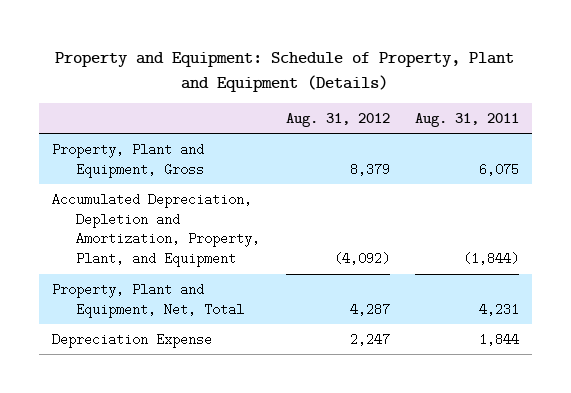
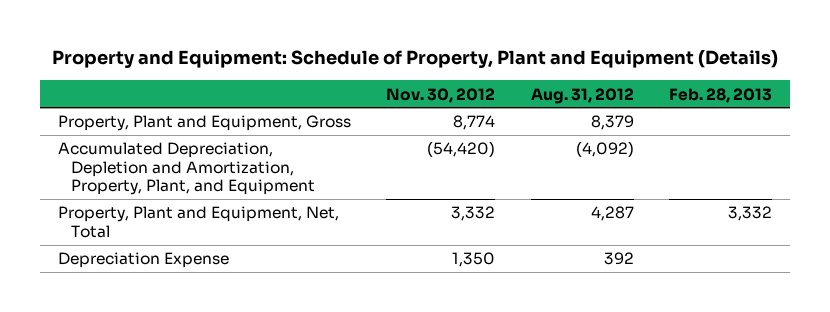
[415,113,520,128] Aug. 31, 2011 -> none
none -> [386,87,496,103] Nov. 30, 2012
none -> [669,87,773,103] Feb. 28, 2013
[349,332,390,346] 2,247 -> [603,252,634,266] 392

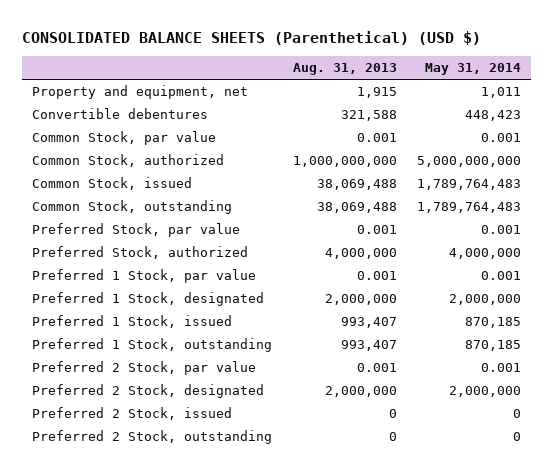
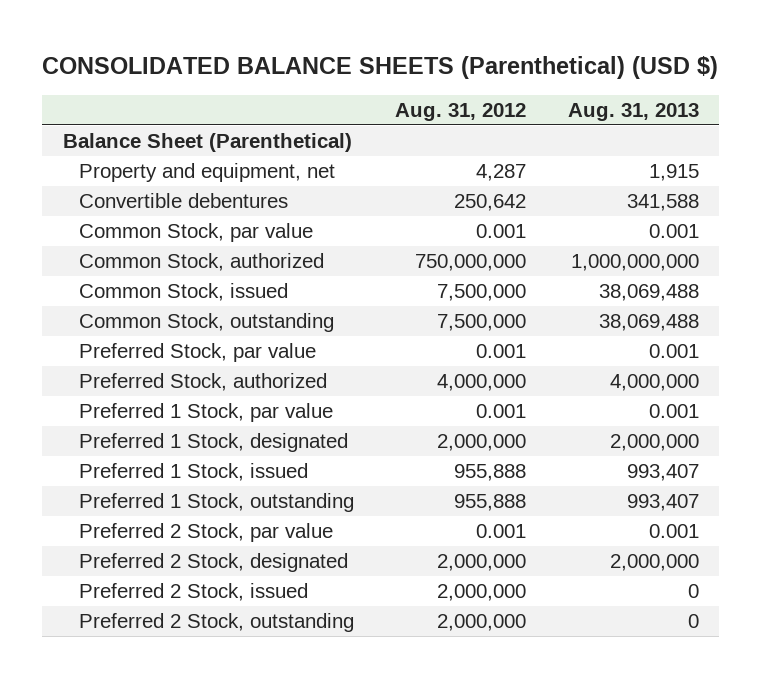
[424,63,521,76] May 31, 2014 -> none
none -> [395,102,527,121] Aug. 31, 2012
none -> [62,133,352,153] Balance Sheet (Parenthetical)
[340,110,397,122] 321,588 -> [626,194,699,212] 341,588

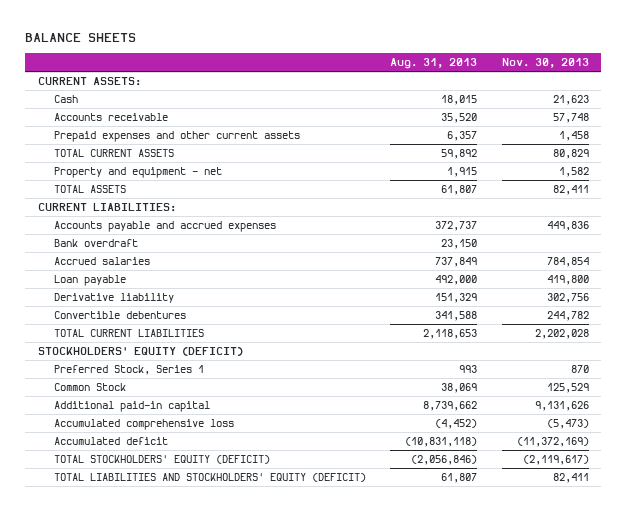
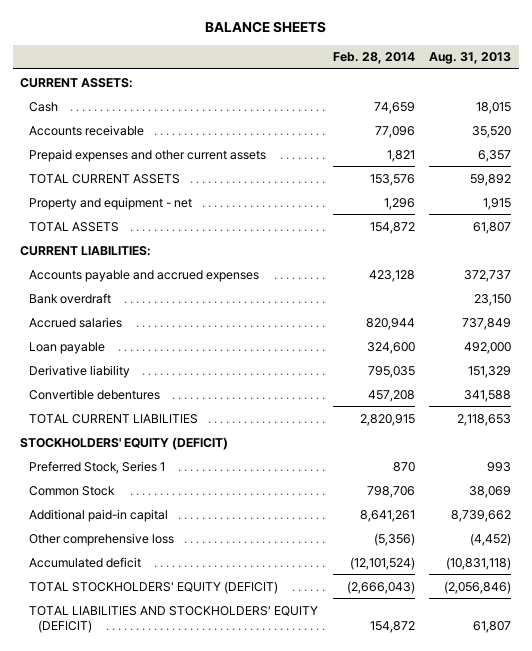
[501,57,589,68] Nov. 30, 2013 -> none
none -> [332,52,415,65] Feb. 28, 2014
[53,419,234,431] Accumulated comprehensive loss -> [29,532,175,546] Other comprehensive loss

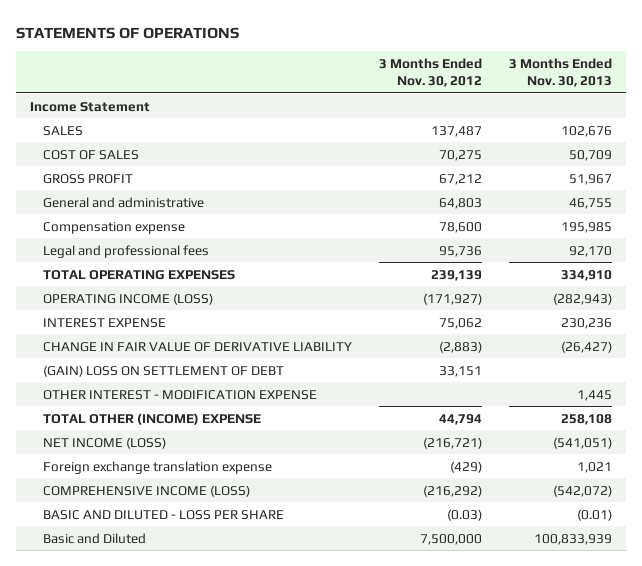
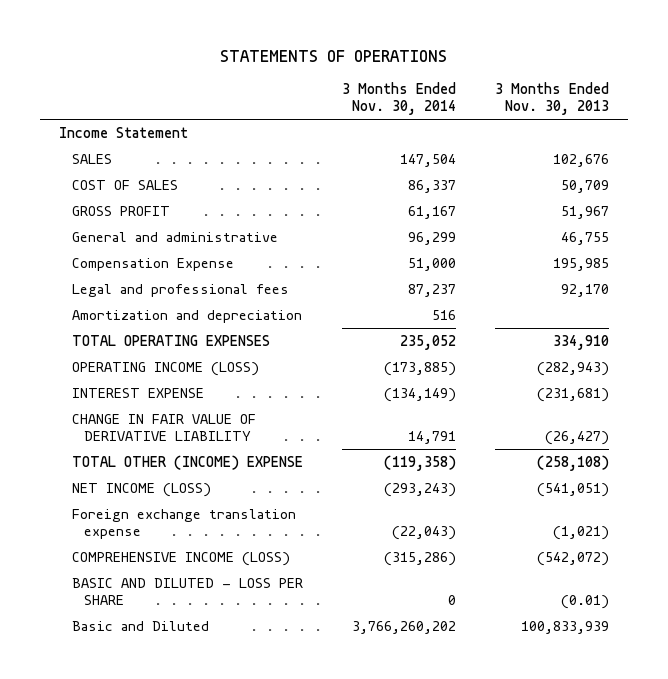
[379,57,483,88] 3 Months Ended Nov. 30, 2012 -> none
none -> [341,82,456,115] 3 Months Ended Nov. 30, 2014
[43,221,186,234] Compensation expense -> [71,258,234,272] Compensation Expense
none -> [71,310,302,324] Amortization and depreciation
[561,317,613,329] 230,236 -> [536,388,609,403] (231,681)
[43,364,285,377] (GAIN) LOSS ON SETTLEMENT OF DEBT -> none
[43,389,318,400] OTHER INTEREST - MODIFICATION EXPENSE -> none
[561,413,613,425] 258,108 -> [536,455,609,472] (258,108)
[577,461,613,473] 1,021 -> [552,525,609,540] (1,021)

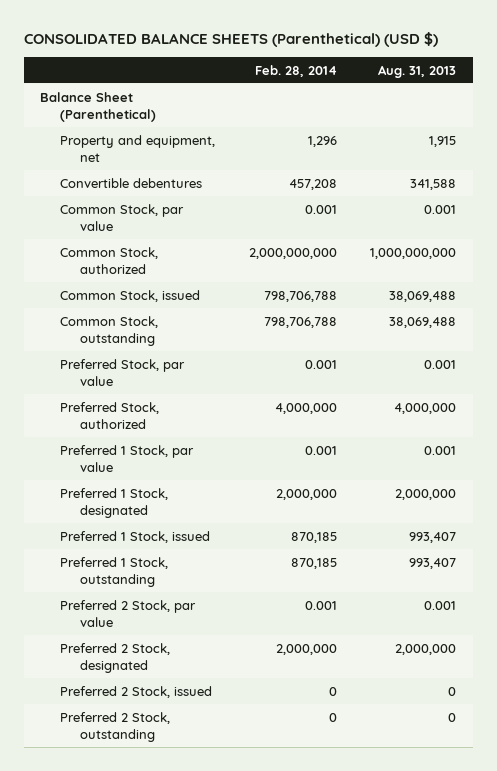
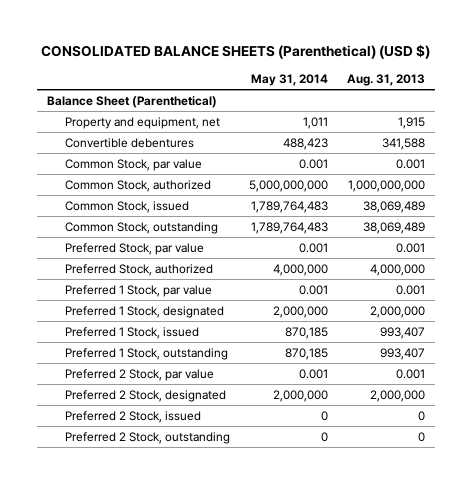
[254,64,337,77] Feb. 28, 2014 -> none
none -> [251,73,329,86] May 31, 2014
[389,290,457,302] 38,069,488 -> [363,200,426,213] 38,069,489
[389,316,457,328] 38,069,488 -> [363,221,426,234] 38,069,489

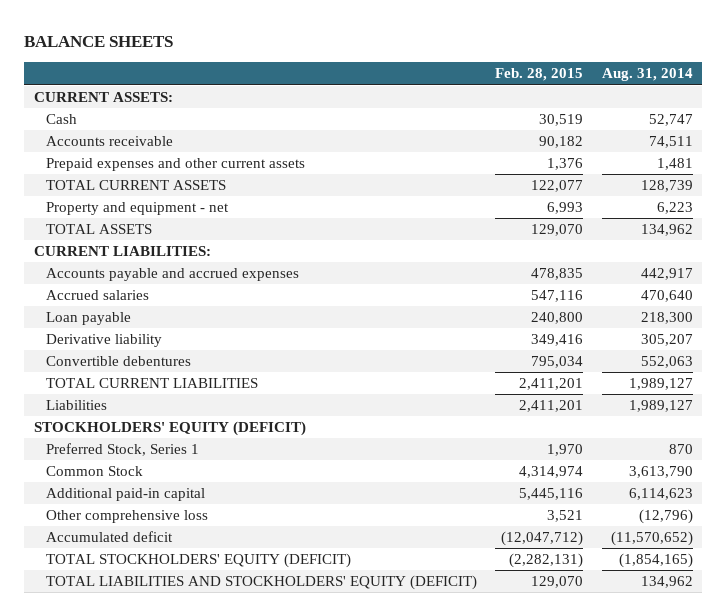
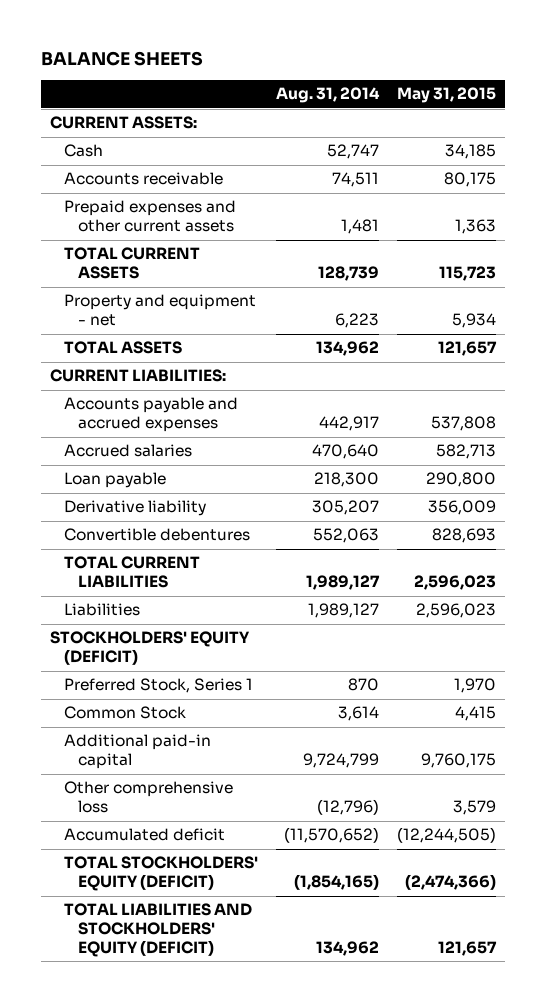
[495,68,584,82] Feb. 28, 2015 -> none
none -> [397,87,497,104] May 31, 2015
[628,465,693,478] 3,613,790 -> [338,706,380,722] 3,614
[628,487,693,500] 6,114,623 -> [303,753,380,769] 9,724,799

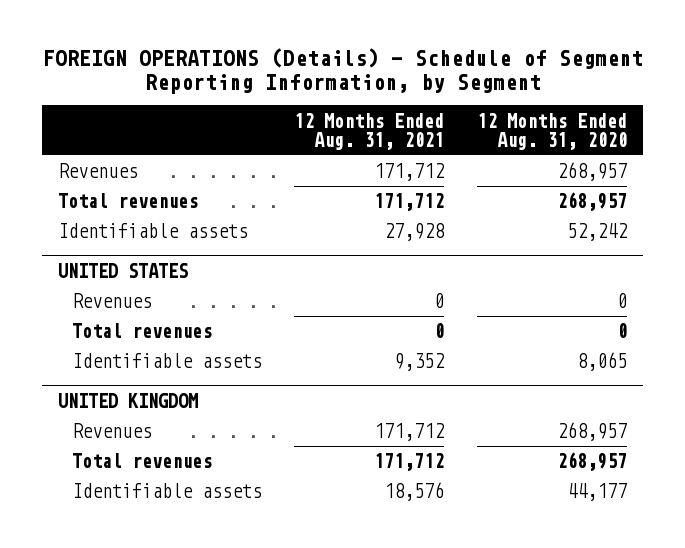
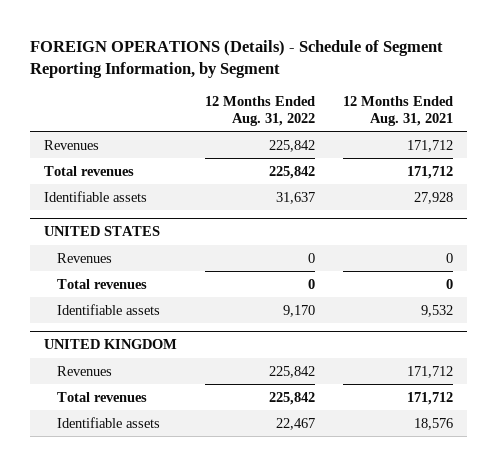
[476,112,627,150] 12 Months Ended Aug. 31, 2020 -> none
none -> [205,96,316,126] 12 Months Ended Aug. 31, 2022
[394,353,446,372] 9,352 -> [421,304,454,317] 9,532

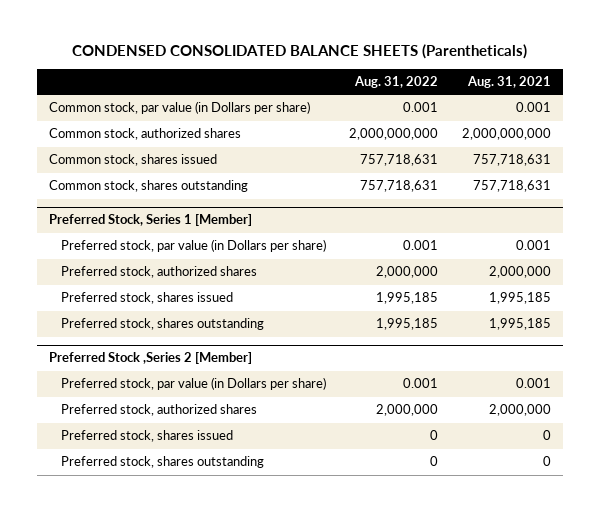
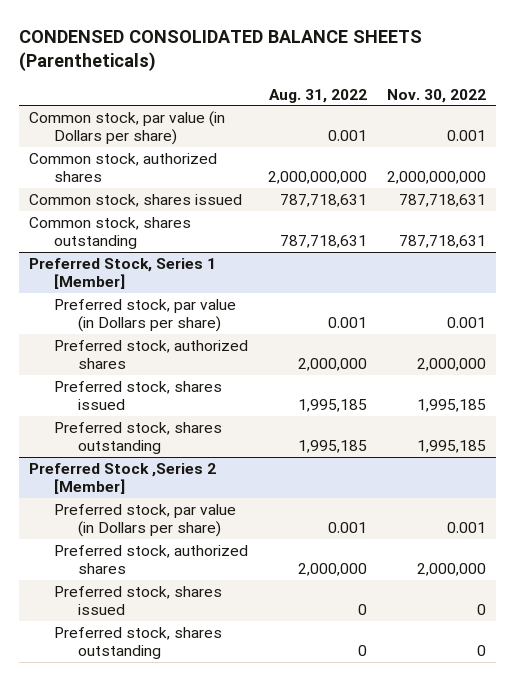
[467,76,552,89] Aug. 31, 2021 -> none
none -> [386,88,486,103] Nov. 30, 2022
[360,154,439,167] 757,718,631 -> [279,193,367,207] 787,718,631
[360,180,439,193] 757,718,631 -> [279,235,367,249] 787,718,631

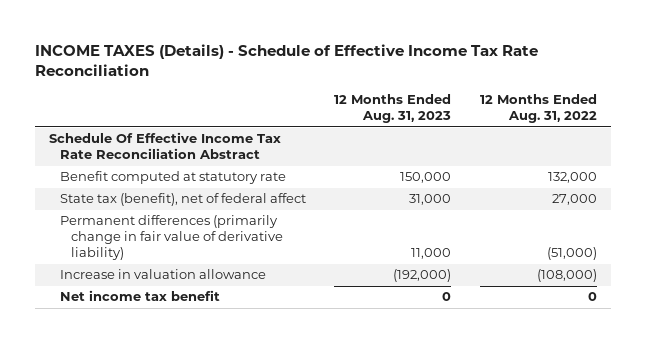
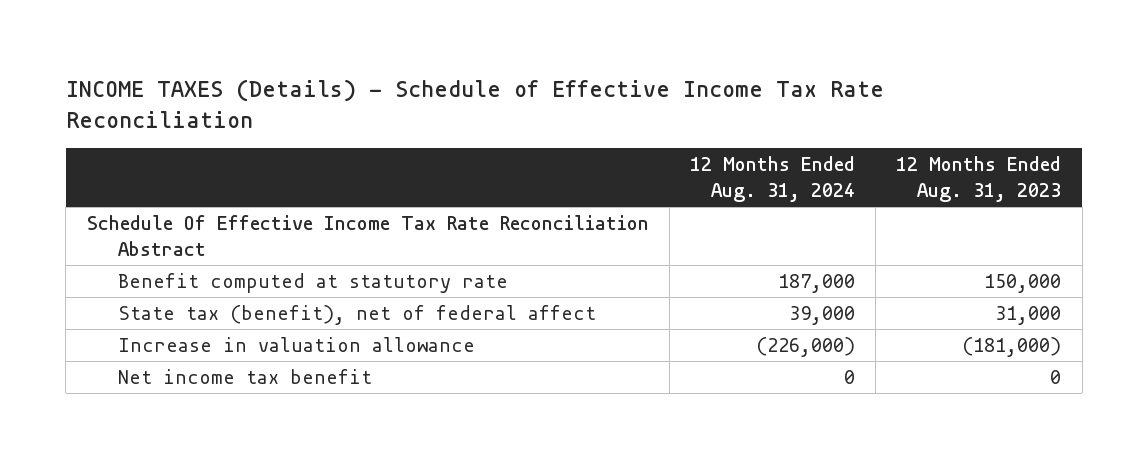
[479,94,597,124] 12 Months Ended Aug. 31, 2022 -> none
none -> [690,155,856,202] 12 Months Ended Aug. 31, 2024
[60,215,283,261] Permanent differences (primarily change in fair value of derivative liability) -> none
[393,269,452,283] (192,000) -> [962,337,1062,358] (181,000)

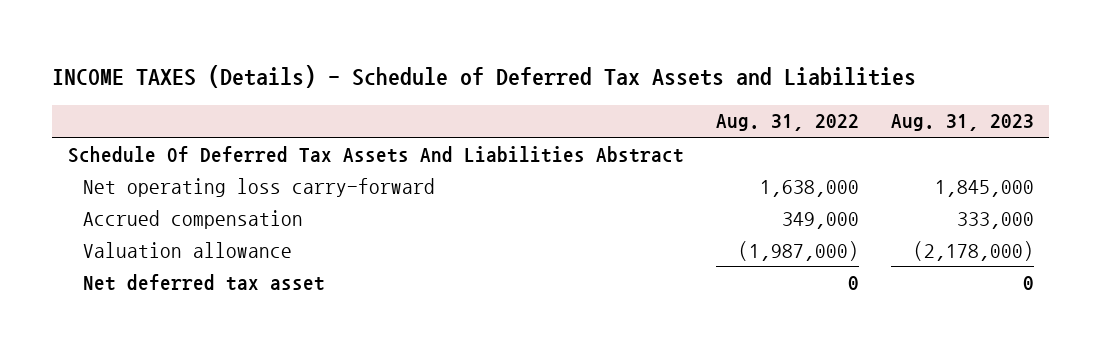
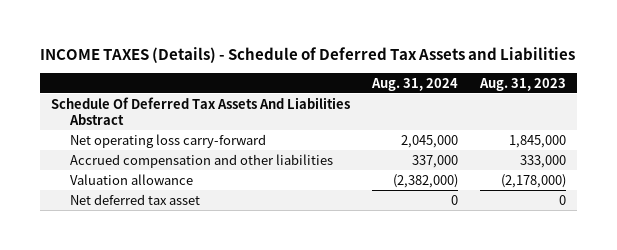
[715,114,859,132] Aug. 31, 2022 -> none
none -> [370,77,458,91] Aug. 31, 2024
[82,209,303,229] Accrued compensation -> [70,153,334,168] Accrued compensation and other liabilities

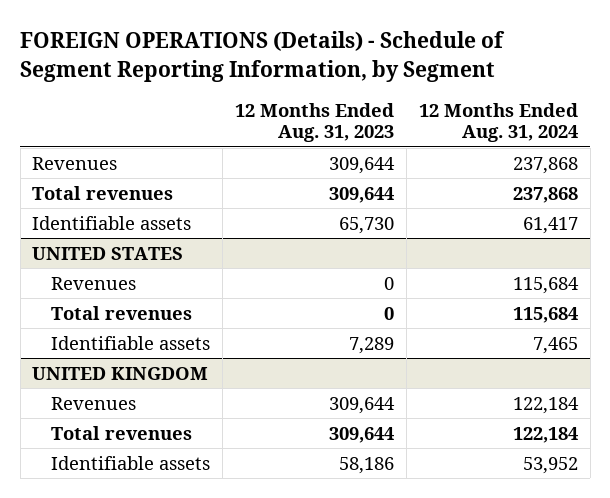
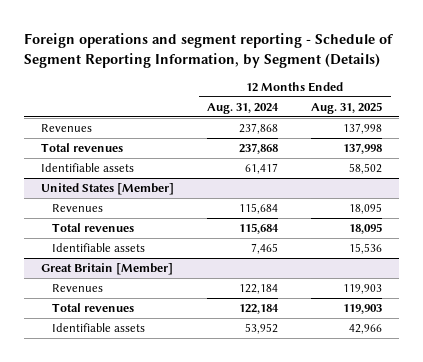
[20,31,506,82] FOREIGN OPERATIONS (Details) - Schedule of Segment Reporting Information, by Segment -> [24,32,395,68] Foreign operations and segment reporting - Schedule of Segment Reporting Information, by Segment (Details)
[234,102,394,143] 12 Months Ended Aug. 31, 2023 -> none
none -> [311,101,383,114] Aug. 31, 2025
[32,246,184,260] UNITED STATES -> [40,183,174,196] United States [Member]
[32,366,209,380] UNITED KINGDOM -> [40,263,173,276] Great Britain [Member]

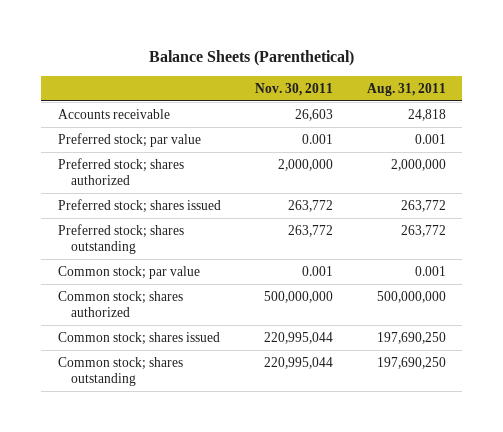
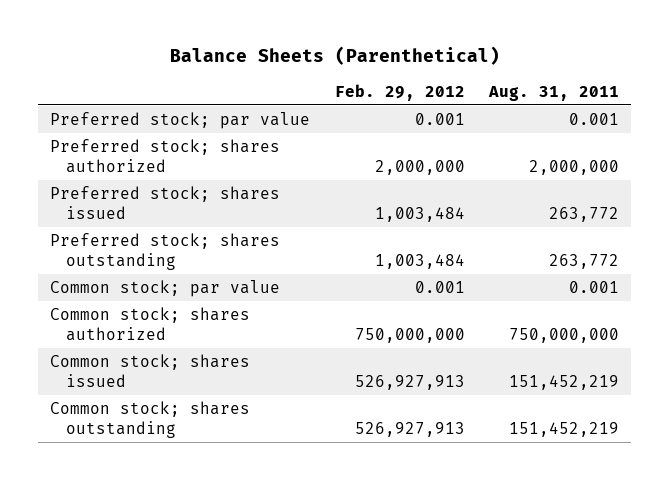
[254,82,333,96] Nov. 30, 2011 -> none
none -> [334,83,465,101] Feb. 29, 2012
[57,108,170,119] Accounts receivable -> none
[376,290,446,303] 500,000,000 -> [509,328,620,344] 750,000,000
[376,331,446,344] 197,690,250 -> [509,375,620,391] 151,452,219
[376,356,446,369] 197,690,250 -> [509,422,620,438] 151,452,219

